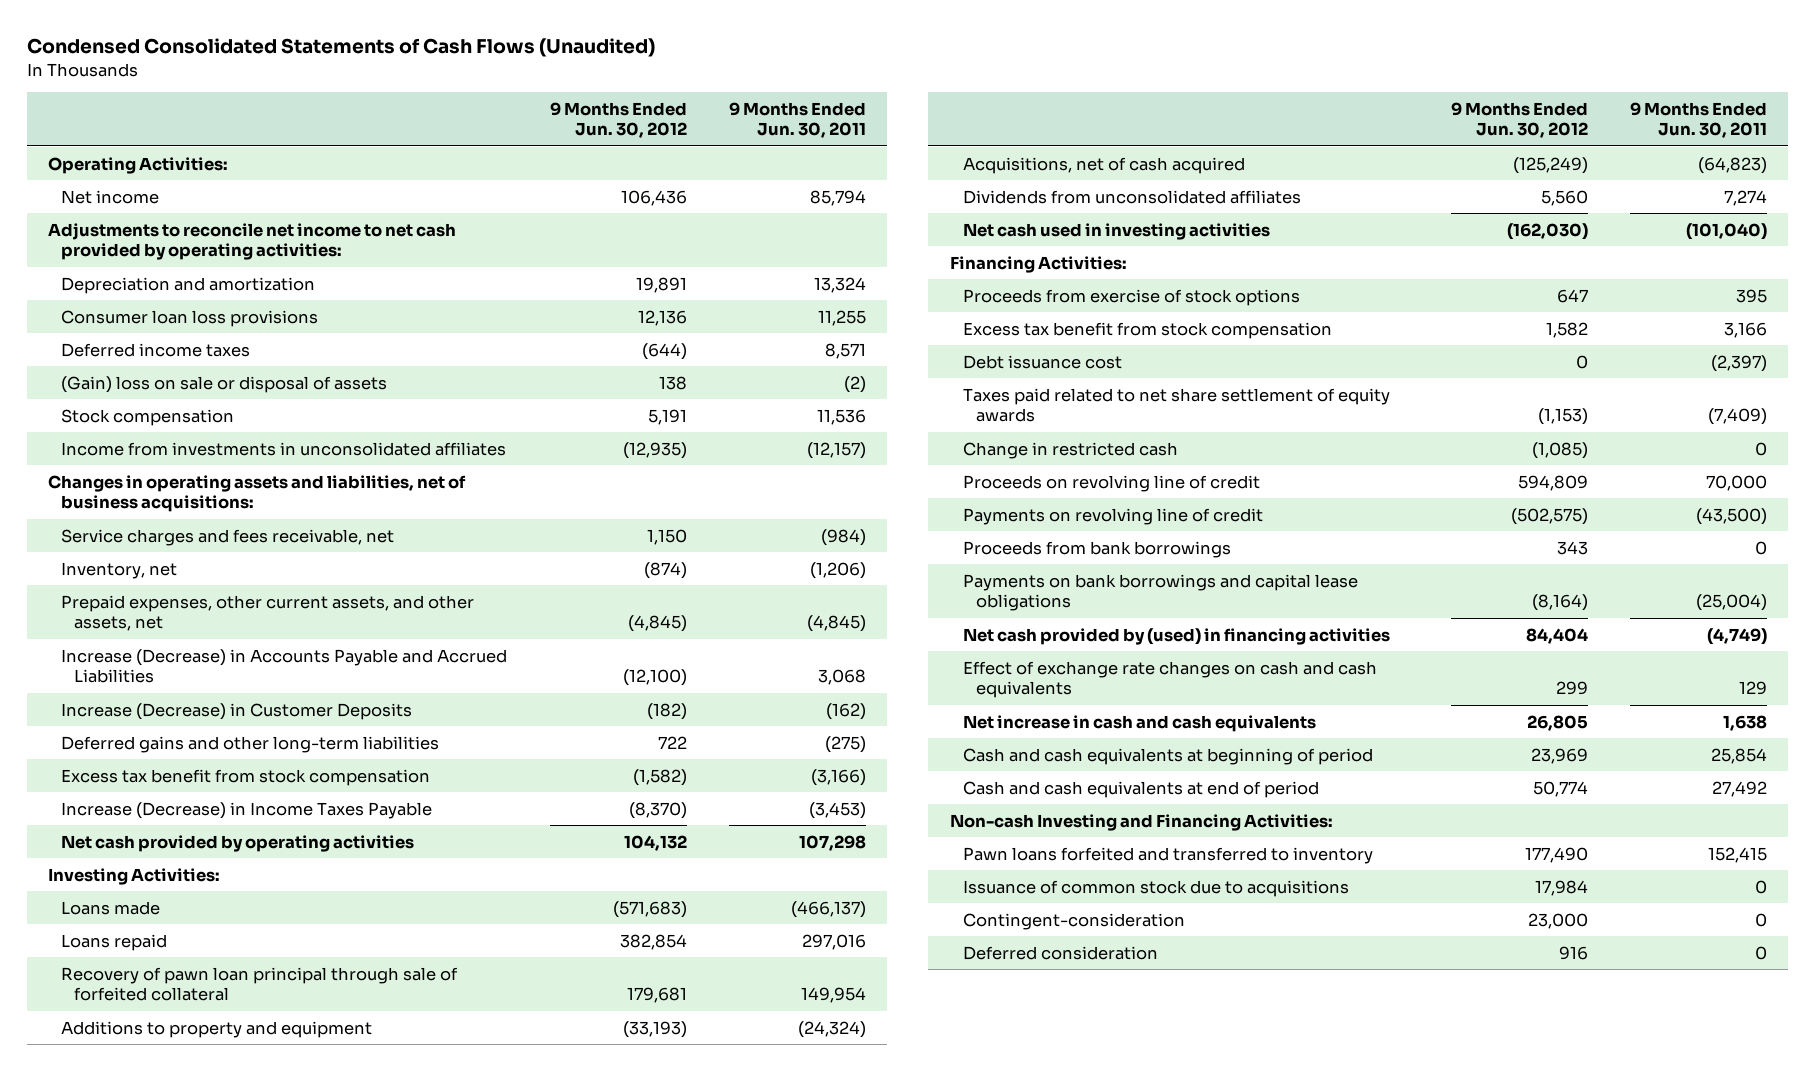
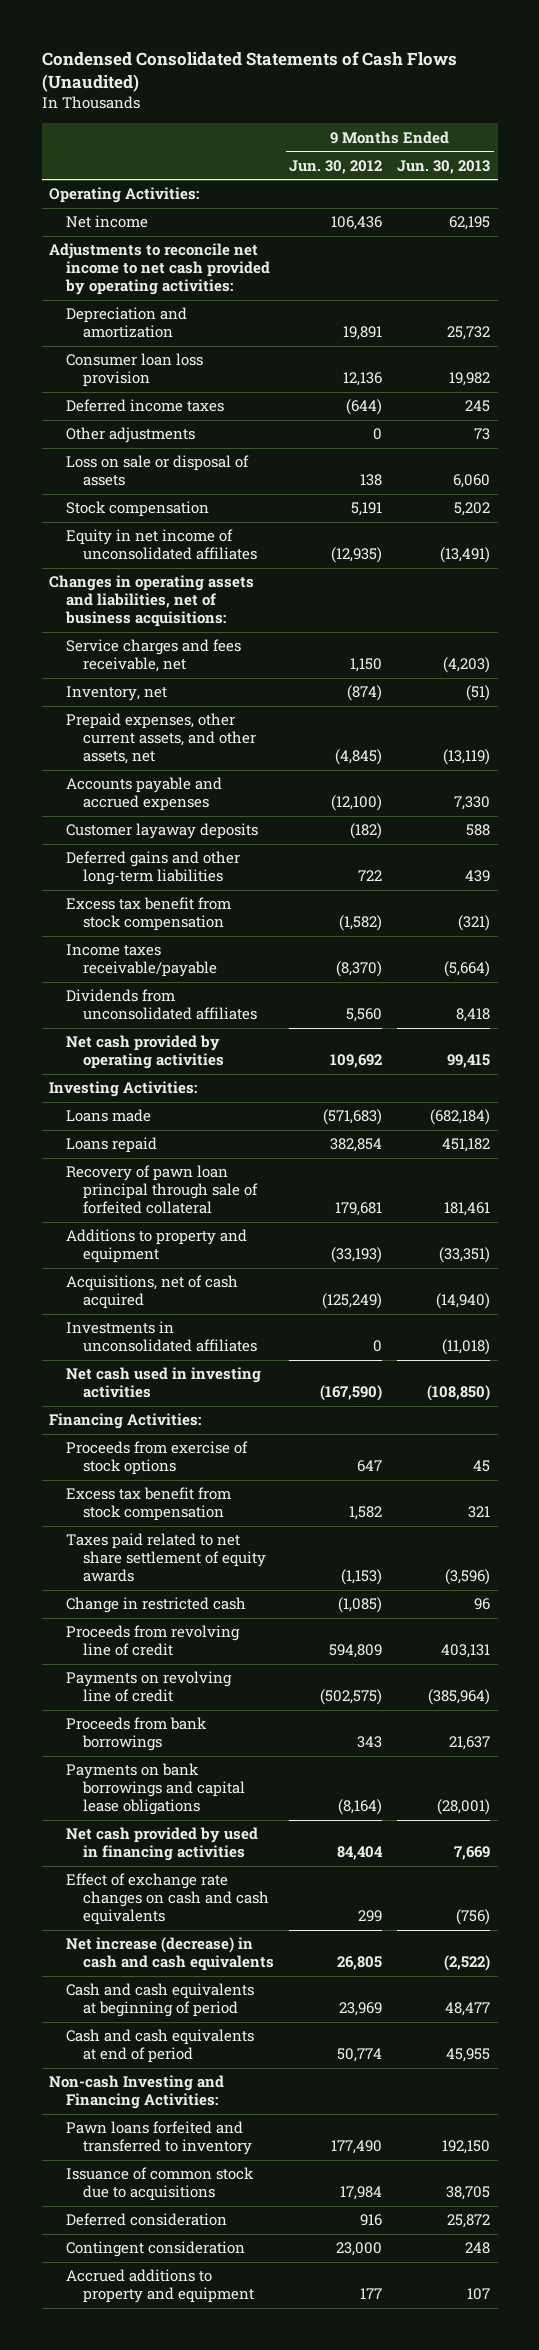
[728,102,866,139] 9 Months Ended Jun. 30, 2011 -> none
none -> [397,159,491,174] Jun. 30, 2013
[61,309,319,327] Consumer loan loss provisions -> [66,353,204,388] Consumer loan loss provision
none -> [66,427,196,444] Other adjustments
[61,375,388,393] (Gain) loss on sale or disposal of assets -> [66,455,250,487] Loss on sale or disposal of assets
[61,441,507,456] Income from investments in unconsolidated affiliates -> [66,529,258,561] Equity in net income of unconsolidated affiliates
[61,648,508,683] Increase (Decrease) in Accounts Payable and Accrued Liabilities -> [66,777,223,812] Accounts payable and accrued expenses
[61,702,413,720] Increase (Decrease) in Customer Deposits -> [66,823,259,840] Customer layaway deposits
[61,801,433,819] Increase (Decrease) in Income Taxes Payable -> [66,944,218,978] Income taxes receivable/payable
[962,189,1301,204] Dividends from unconsolidated affiliates -> [66,989,258,1021] Dividends from unconsolidated affiliates
[623,834,687,851] 104,132 -> [330,1054,383,1069] 109,692
none -> [66,1321,258,1353] Investments in unconsolidated affiliates
[1506,222,1588,240] (162,030) -> [320,1385,383,1402] (167,590)
[962,354,1122,369] Debt issuance cost -> none
[962,474,1260,492] Proceeds on revolving line of credit -> [66,1625,241,1657] Proceeds from revolving line of credit
[962,627,1390,645] Net cash provided by (used) in financing activities -> [66,1827,259,1862] Net cash provided by used in financing activities
[962,714,1316,732] Net increase in cash and cash equivalents -> [66,1937,275,1972] Net increase (decrease) in cash and cash equivalents
[962,912,1185,930] Contingent-consideration -> none
none -> [66,2241,246,2258] Contingent consideration
none -> [66,2269,255,2304] Accrued additions to property and equipment

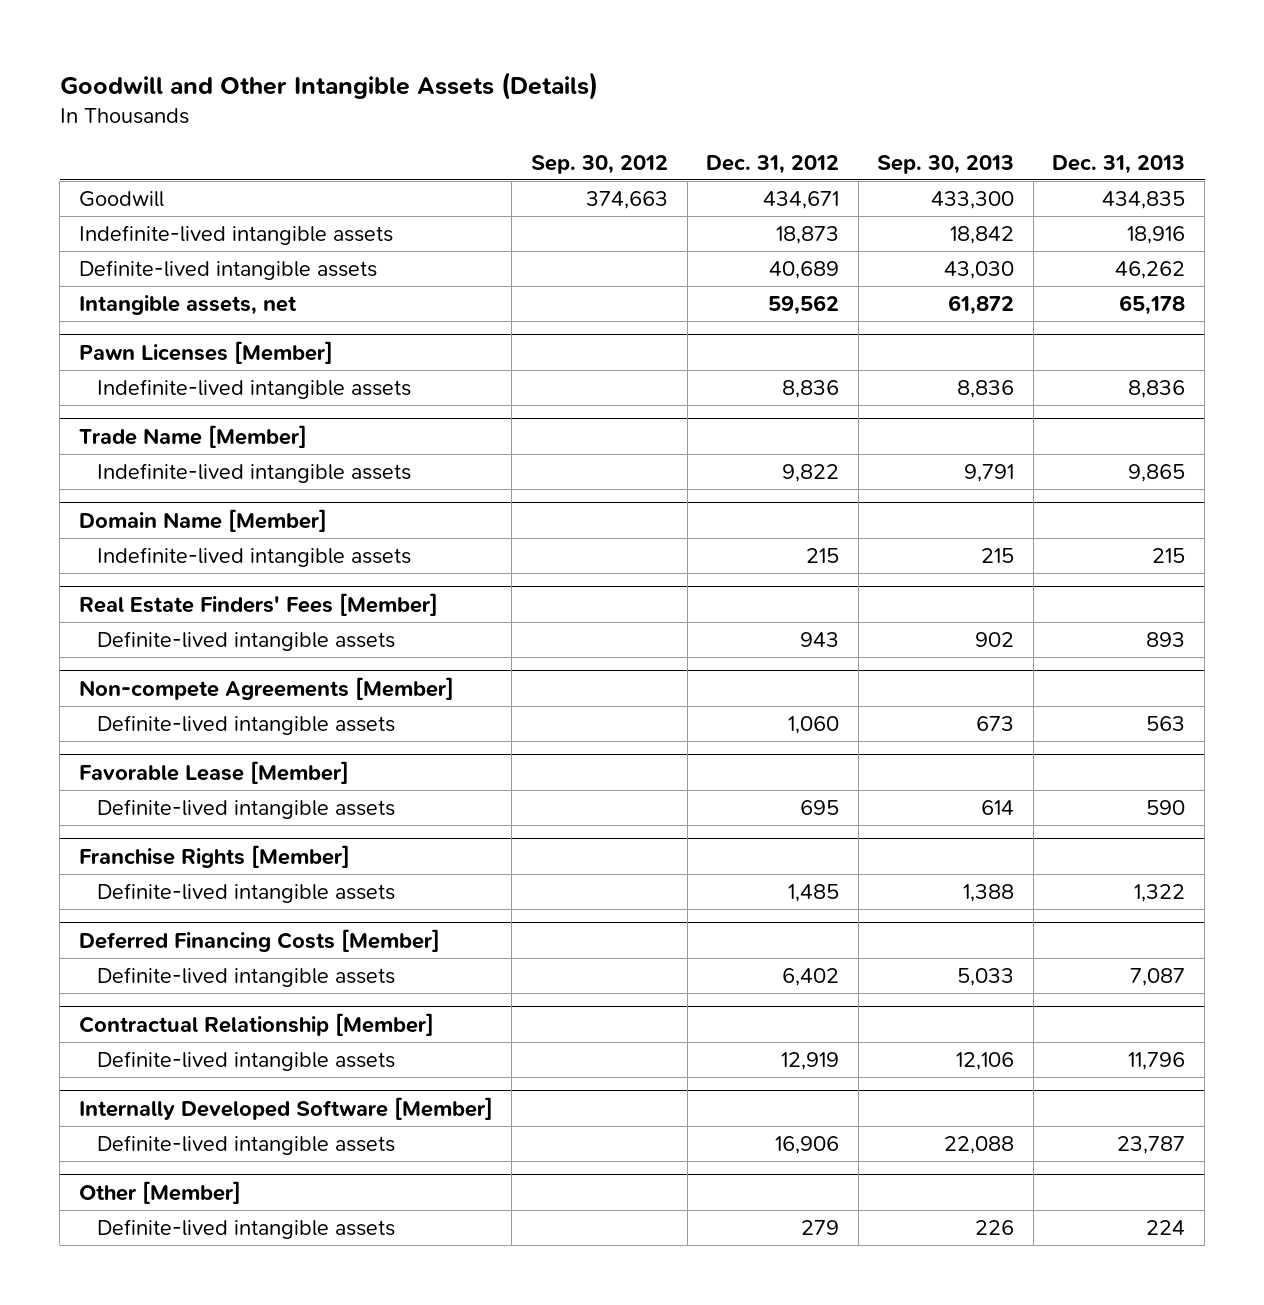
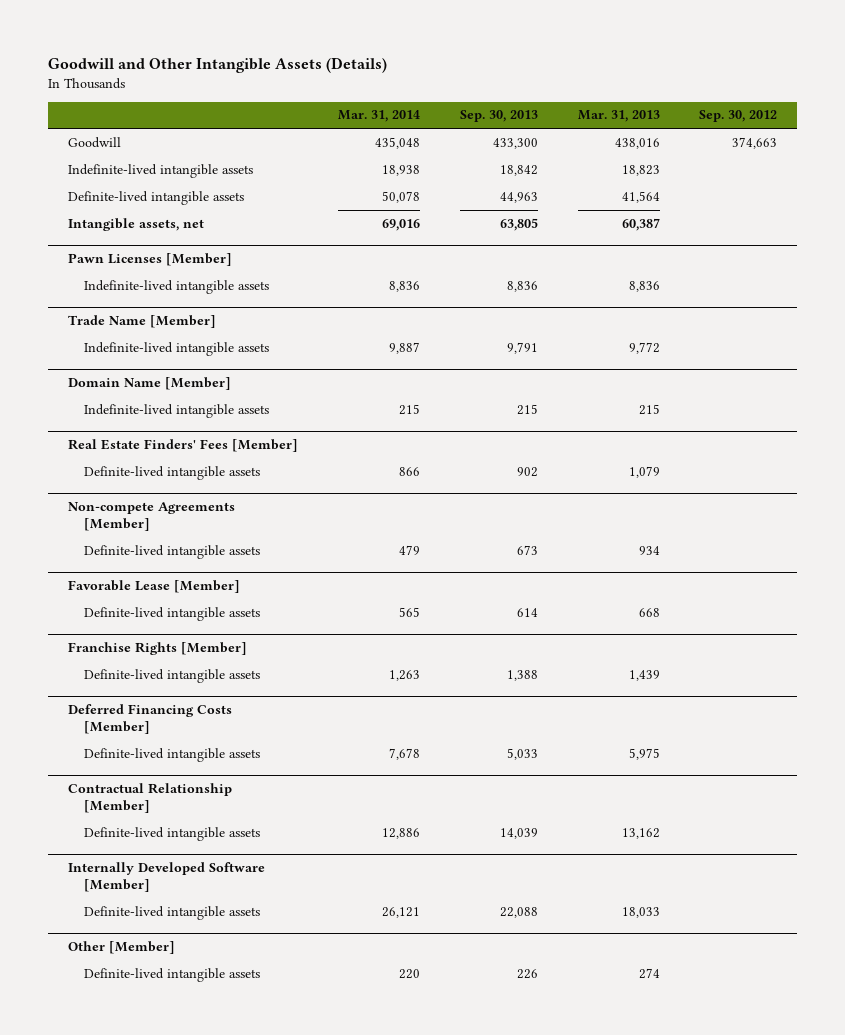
[706,154,840,174] Dec. 31, 2012 -> none
[1052,154,1186,174] Dec. 31, 2013 -> none
none -> [337,110,420,123] Mar. 31, 2014
none -> [577,110,660,123] Mar. 31, 2013
[944,260,1015,279] 43,030 -> [499,191,538,203] 44,963
[948,294,1015,315] 61,872 -> [499,217,538,231] 63,805
[956,1051,1015,1070] 12,106 -> [499,827,538,839] 14,039

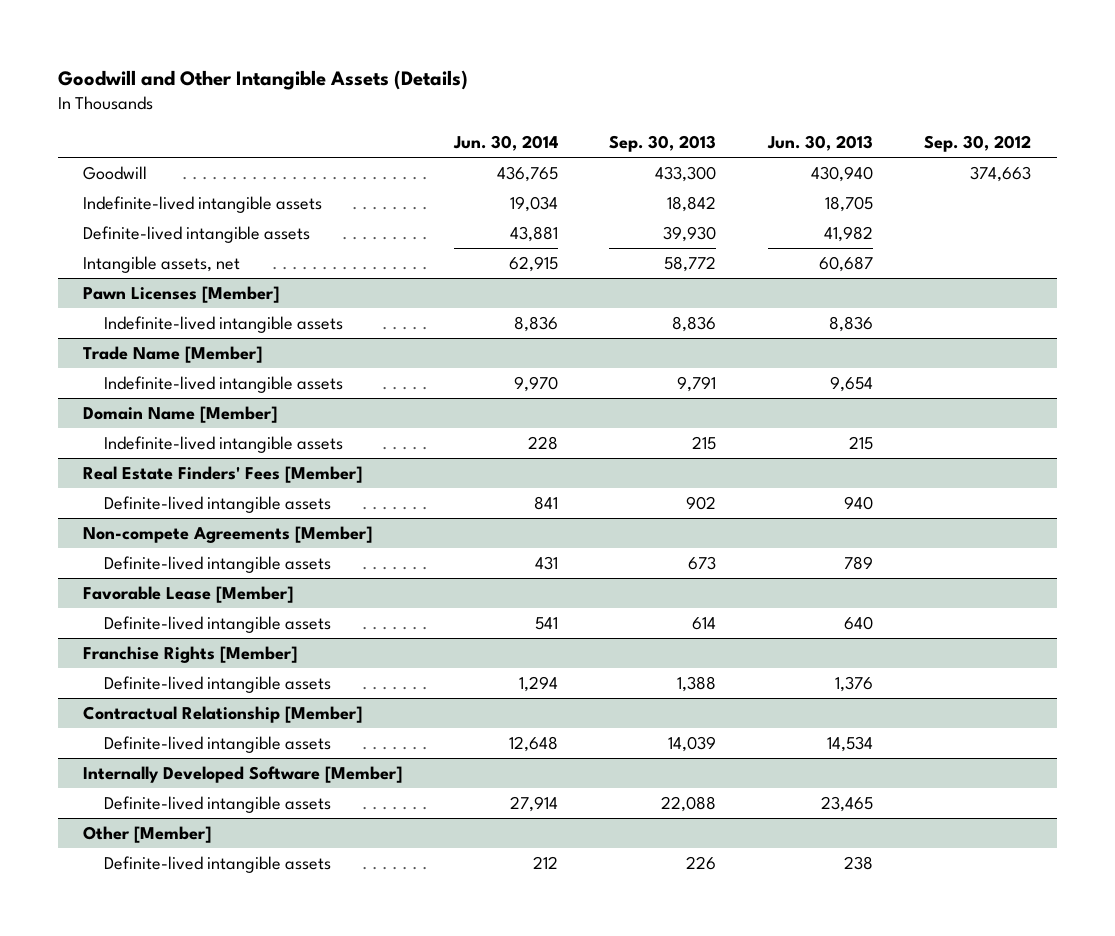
[337,110,420,123] Mar. 31, 2014 -> none
[577,110,660,123] Mar. 31, 2013 -> none
none -> [452,134,558,151] Jun. 30, 2014
none -> [766,134,873,151] Jun. 30, 2013
[499,191,538,203] 44,963 -> [663,226,717,243] 39,930
[499,217,538,231] 63,805 -> [664,256,717,273] 58,772
[67,704,232,735] Deferred Financing Costs [Member] -> none
[83,747,260,762] Definite-lived intangible assets -> none

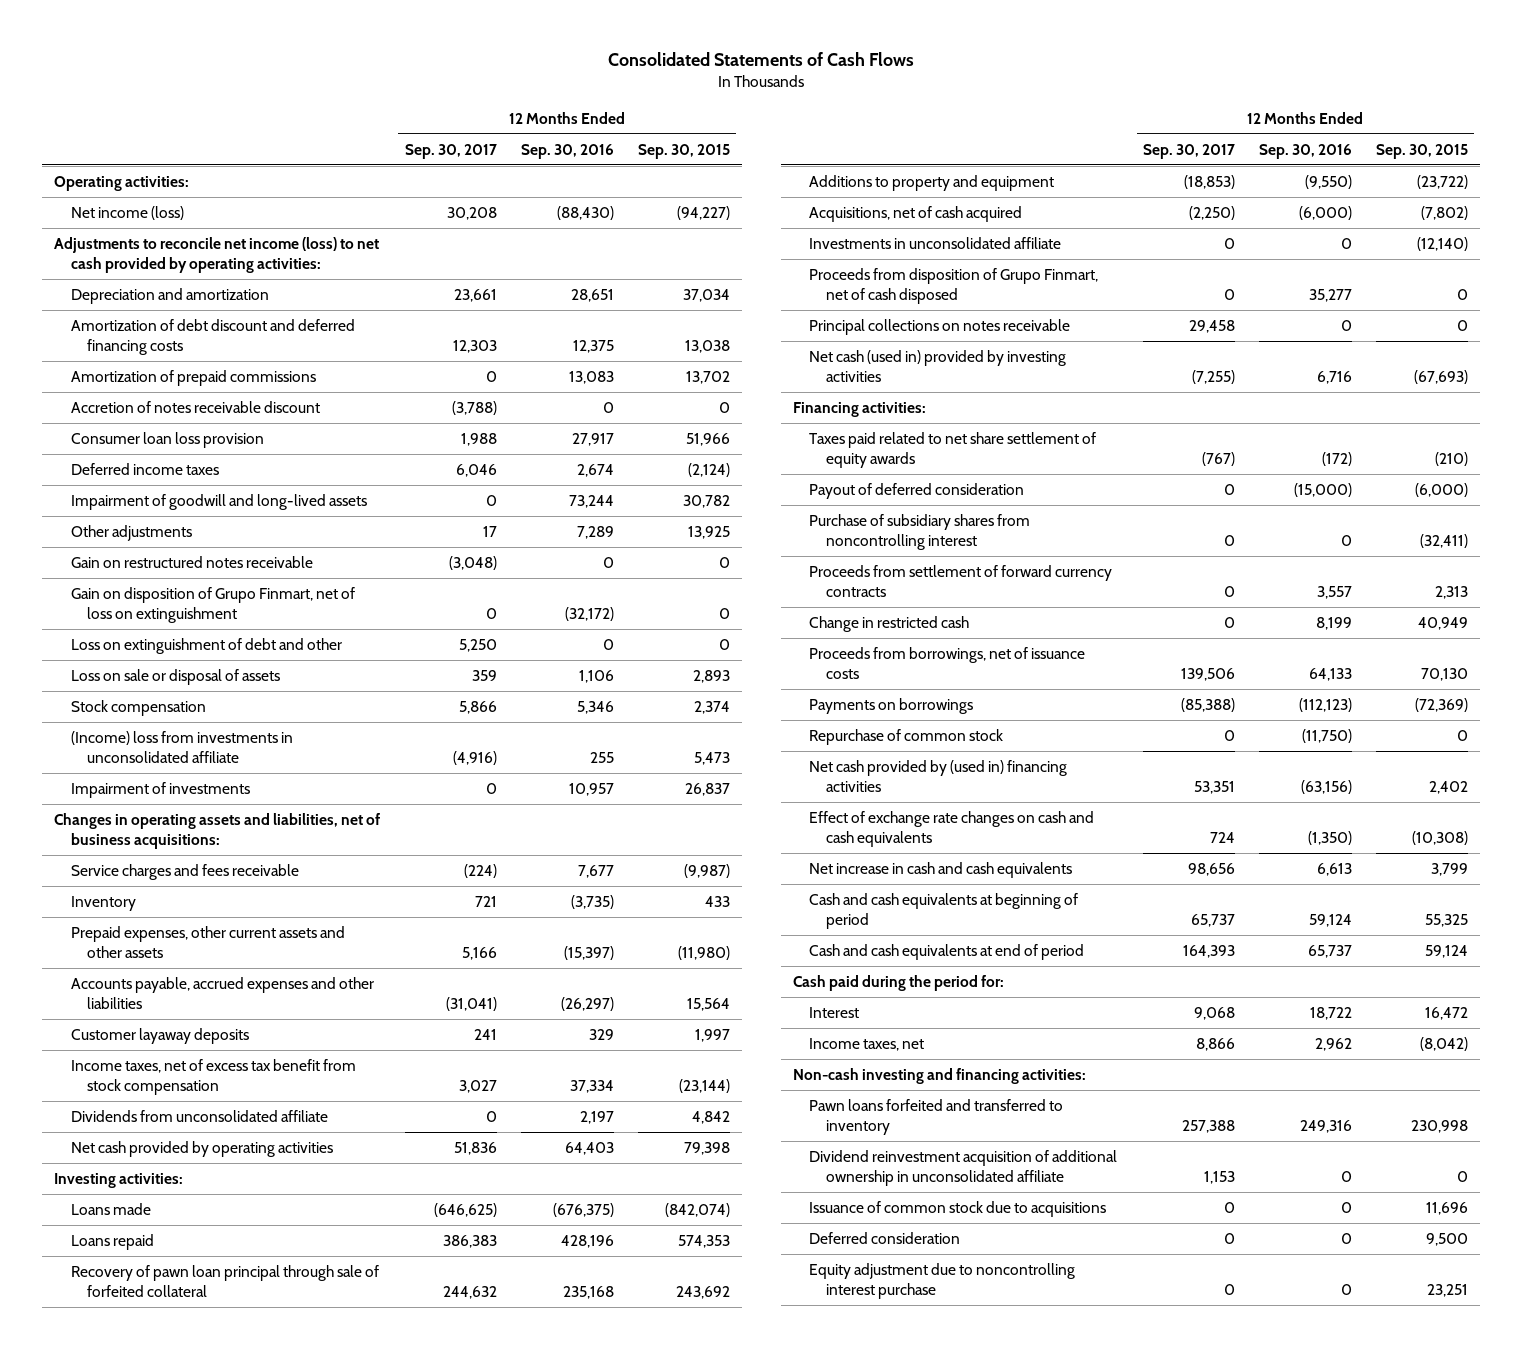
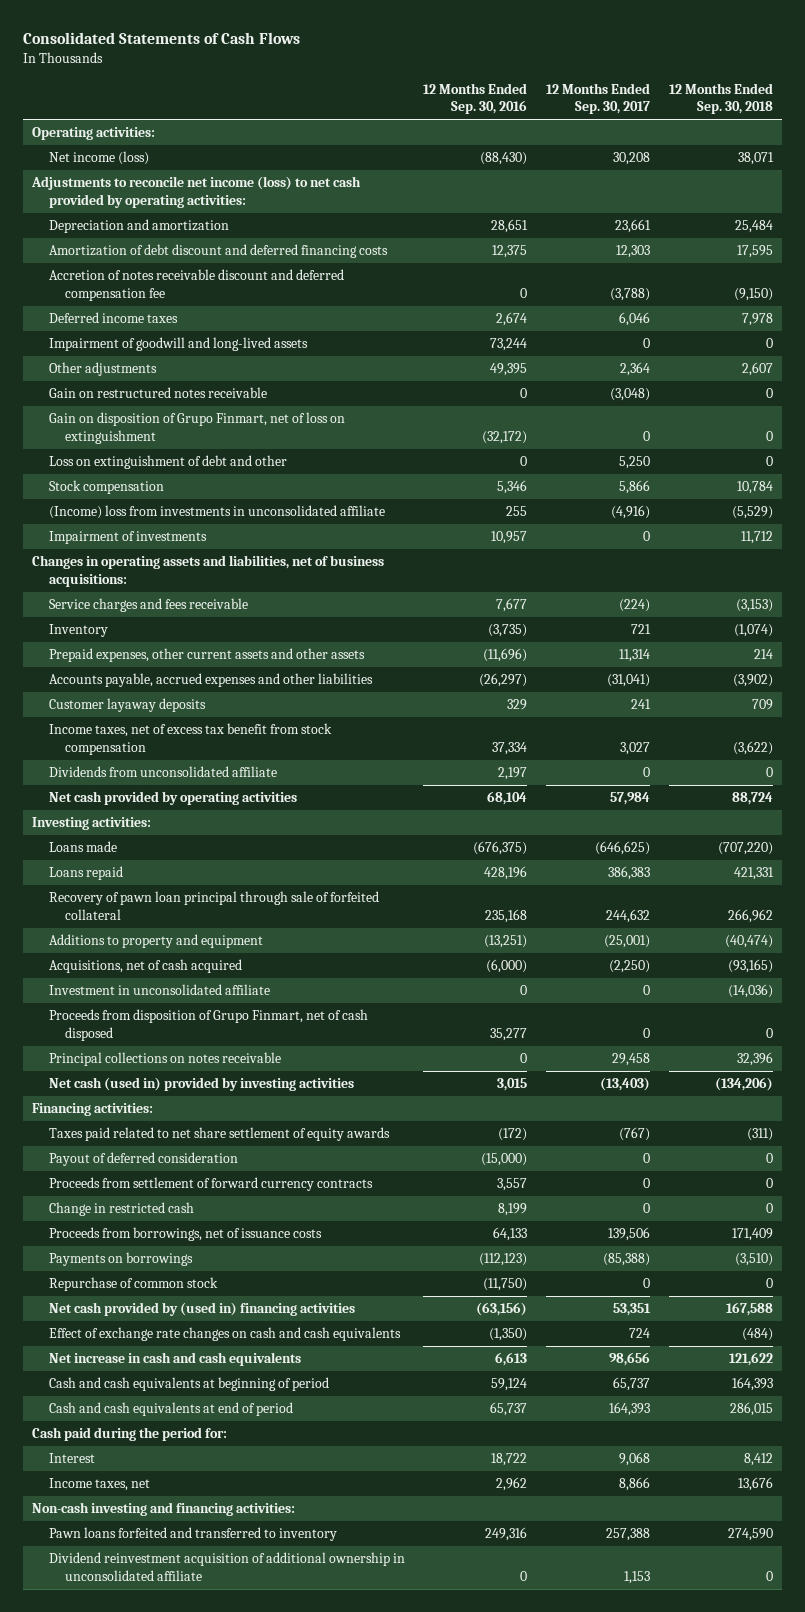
[637,143,730,159] Sep. 30, 2015 -> none
none -> [668,82,773,115] 12 Months Ended Sep. 30, 2018
[70,369,316,386] Amortization of prepaid commissions -> none
[70,431,264,448] Consumer loan loss provision -> none
[70,400,320,413] Accretion of notes receivable discount -> [48,269,344,301] Accretion of notes receivable discount and deferred compensation fee
[482,525,497,537] 17 -> [620,362,651,377] 2,364
[576,525,614,539] 7,289 -> [490,363,528,377] 49,395
[70,668,280,685] Loss on sale or disposal of assets -> none
[461,947,497,961] 5,166 -> [619,649,651,663] 11,314
[563,946,614,961] (15,397) -> [483,648,528,663] (11,696)
[453,1141,497,1155] 51,836 -> [610,792,651,806] 57,984
[564,1141,614,1155] 64,403 -> [487,791,528,806] 68,104
[1183,174,1235,189] (18,853) -> [604,935,651,949] (25,001)
[1304,174,1352,189] (9,550) -> [484,935,528,949] (13,251)
[809,236,1062,249] Investments in unconsolidated affiliate -> [48,984,270,996] Investment in unconsolidated affiliate
[1191,370,1235,385] (7,255) -> [600,1077,651,1092] (13,403)
[1316,371,1352,385] 6,716 -> [497,1078,528,1092] 3,015
[809,513,1031,551] Purchase of subsidiary shares from noncontrolling interest -> none
[809,1200,1107,1217] Issuance of common stock due to acquisitions -> none
[809,1231,961,1244] Deferred consideration -> none
[809,1262,1076,1300] Equity adjustment due to noncontrolling interest purchase -> none

